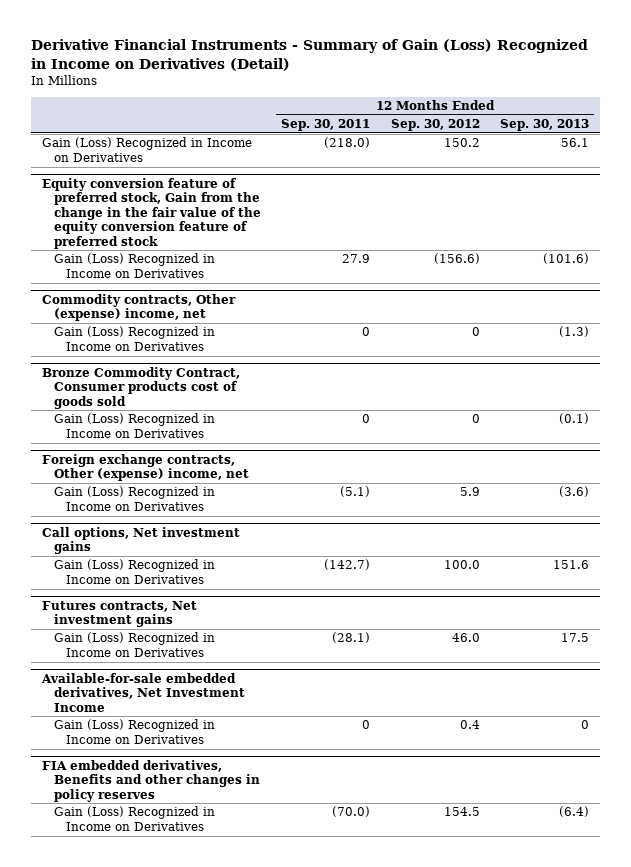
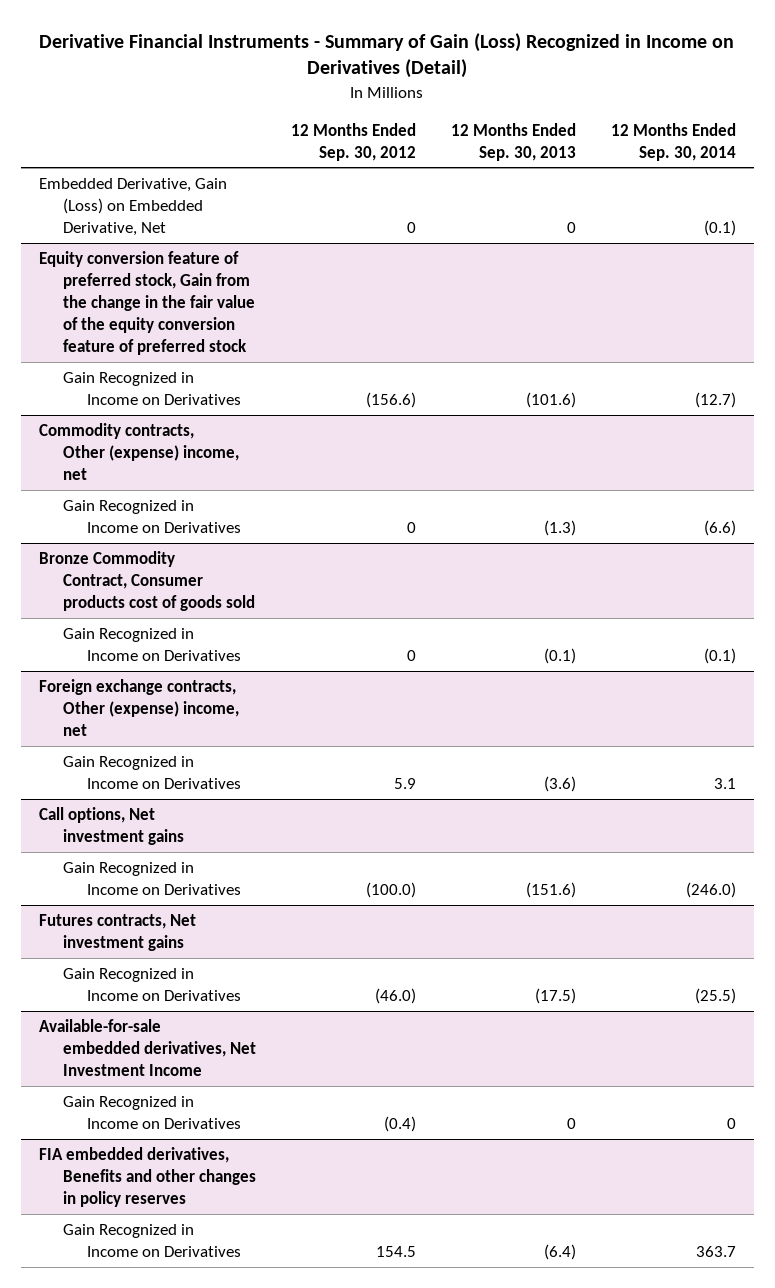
[281,119,371,132] Sep. 30, 2011 -> none
none -> [611,122,737,161] 12 Months Ended Sep. 30, 2014
[41,137,252,162] Gain (Loss) Recognized in Income on Derivatives -> none
none -> [38,177,227,236] Embedded Derivative, Gain (Loss) on Embedded Derivative, Net
[53,253,215,278] Gain (Loss) Recognized in Income on Derivatives -> [62,371,241,405] Gain Recognized in Income on Derivatives
[53,326,215,351] Gain (Loss) Recognized in Income on Derivatives -> [62,499,241,533] Gain Recognized in Income on Derivatives
[53,413,215,438] Gain (Loss) Recognized in Income on Derivatives -> [62,627,241,661] Gain Recognized in Income on Derivatives
[53,486,215,511] Gain (Loss) Recognized in Income on Derivatives -> [62,755,241,789] Gain Recognized in Income on Derivatives
[53,559,215,584] Gain (Loss) Recognized in Income on Derivatives -> [62,861,241,895] Gain Recognized in Income on Derivatives
[443,560,480,570] 100.0 -> [365,881,416,898] (100.0)
[553,560,590,570] 151.6 -> [525,881,576,898] (151.6)
[53,632,215,657] Gain (Loss) Recognized in Income on Derivatives -> [62,967,241,1001] Gain Recognized in Income on Derivatives
[451,633,480,643] 46.0 -> [374,987,416,1004] (46.0)
[561,633,590,643] 17.5 -> [534,987,576,1004] (17.5)
[53,719,215,744] Gain (Loss) Recognized in Income on Derivatives -> [62,1095,241,1129] Gain Recognized in Income on Derivatives
[459,720,480,730] 0.4 -> [383,1115,416,1132] (0.4)
[53,806,215,831] Gain (Loss) Recognized in Income on Derivatives -> [62,1223,241,1257] Gain Recognized in Income on Derivatives

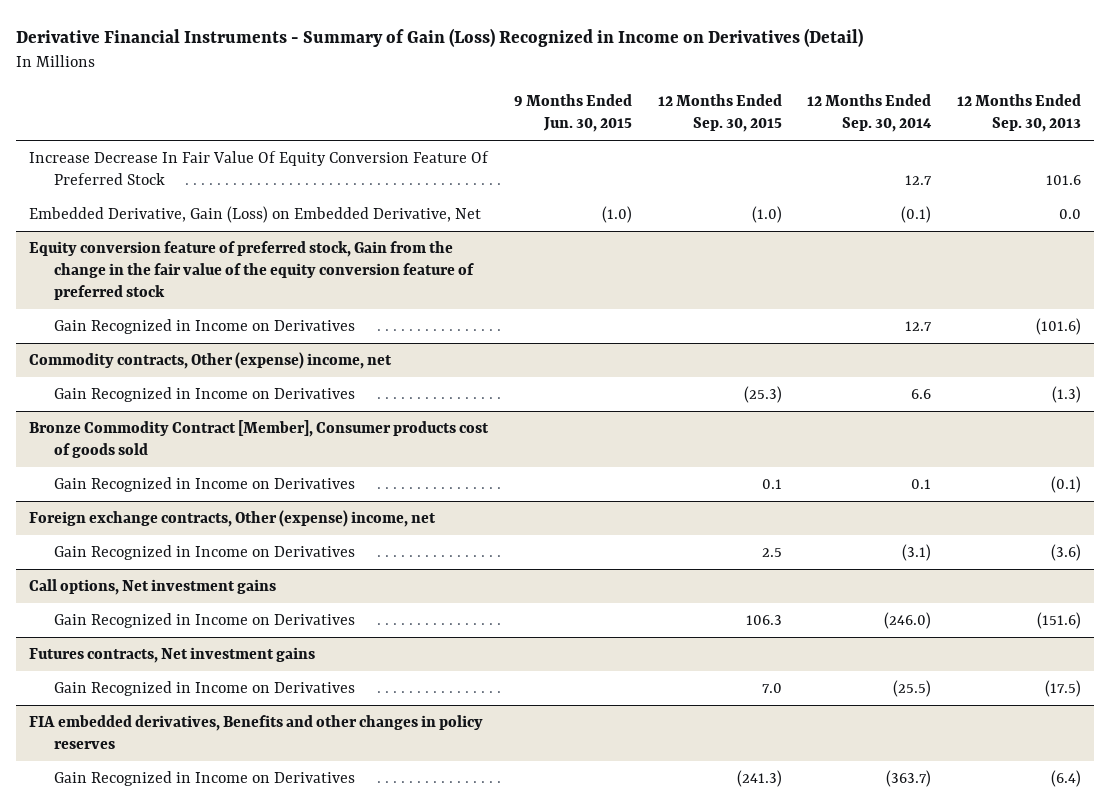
[290,122,416,161] 12 Months Ended Sep. 30, 2012 -> none
none -> [513,93,632,132] 9 Months Ended Jun. 30, 2015
none -> [657,93,782,132] 12 Months Ended Sep. 30, 2015
none -> [29,151,490,185] Increase Decrease In Fair Value Of Equity Conversion Feature Of Preferred Stock
[566,221,576,233] 0 -> [1058,209,1081,220] 0.0
[695,391,737,408] (12.7) -> [905,321,933,332] 12.7
[704,519,737,536] (6.6) -> [911,389,932,400] 6.6
[38,550,255,611] Bronze Commodity Contract, Consumer products cost of goods sold -> [29,420,490,458] Bronze Commodity Contract [Member], Consumer products cost of goods sold
[704,647,737,664] (0.1) -> [911,479,932,490] 0.1
[714,777,737,789] 3.1 -> [902,544,932,562] (3.1)
[38,1018,256,1076] Available-for-sale embedded derivatives, Net Investment Income -> none
[62,1095,241,1129] Gain Recognized in Income on Derivatives -> none
[696,1245,737,1257] 363.7 -> [886,770,932,788] (363.7)

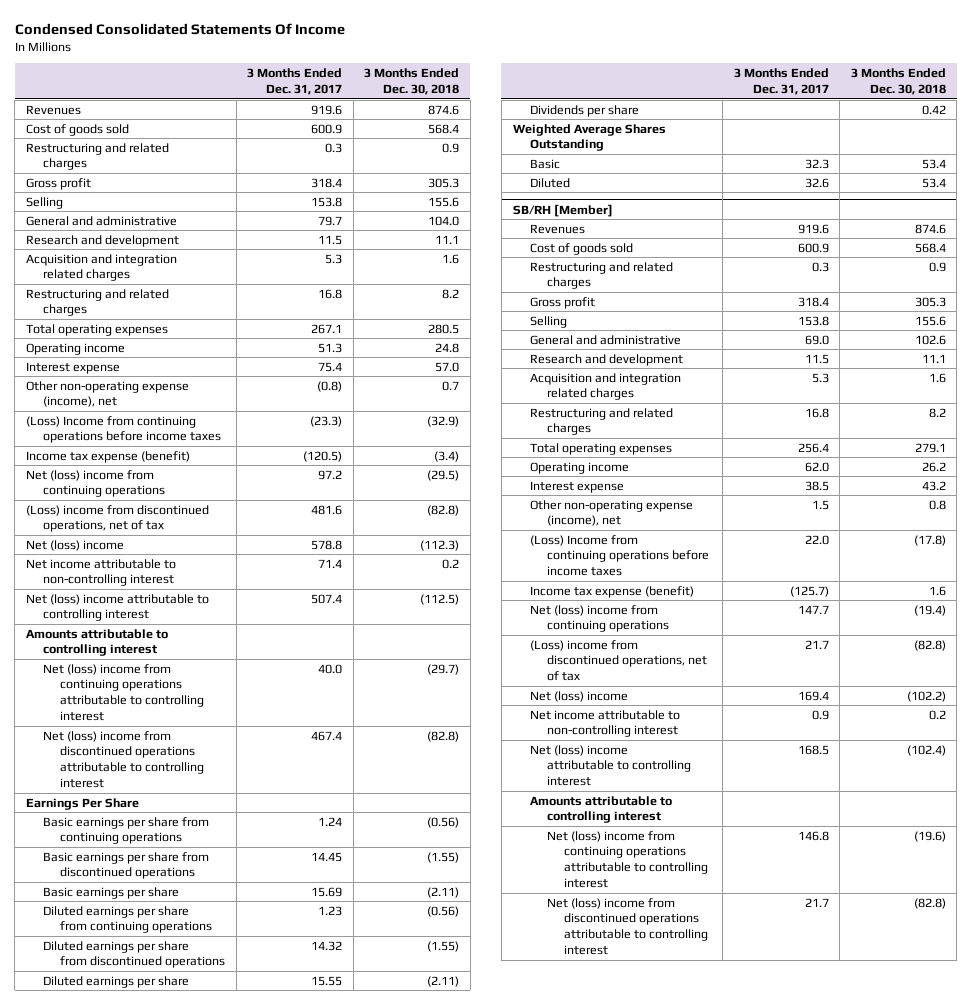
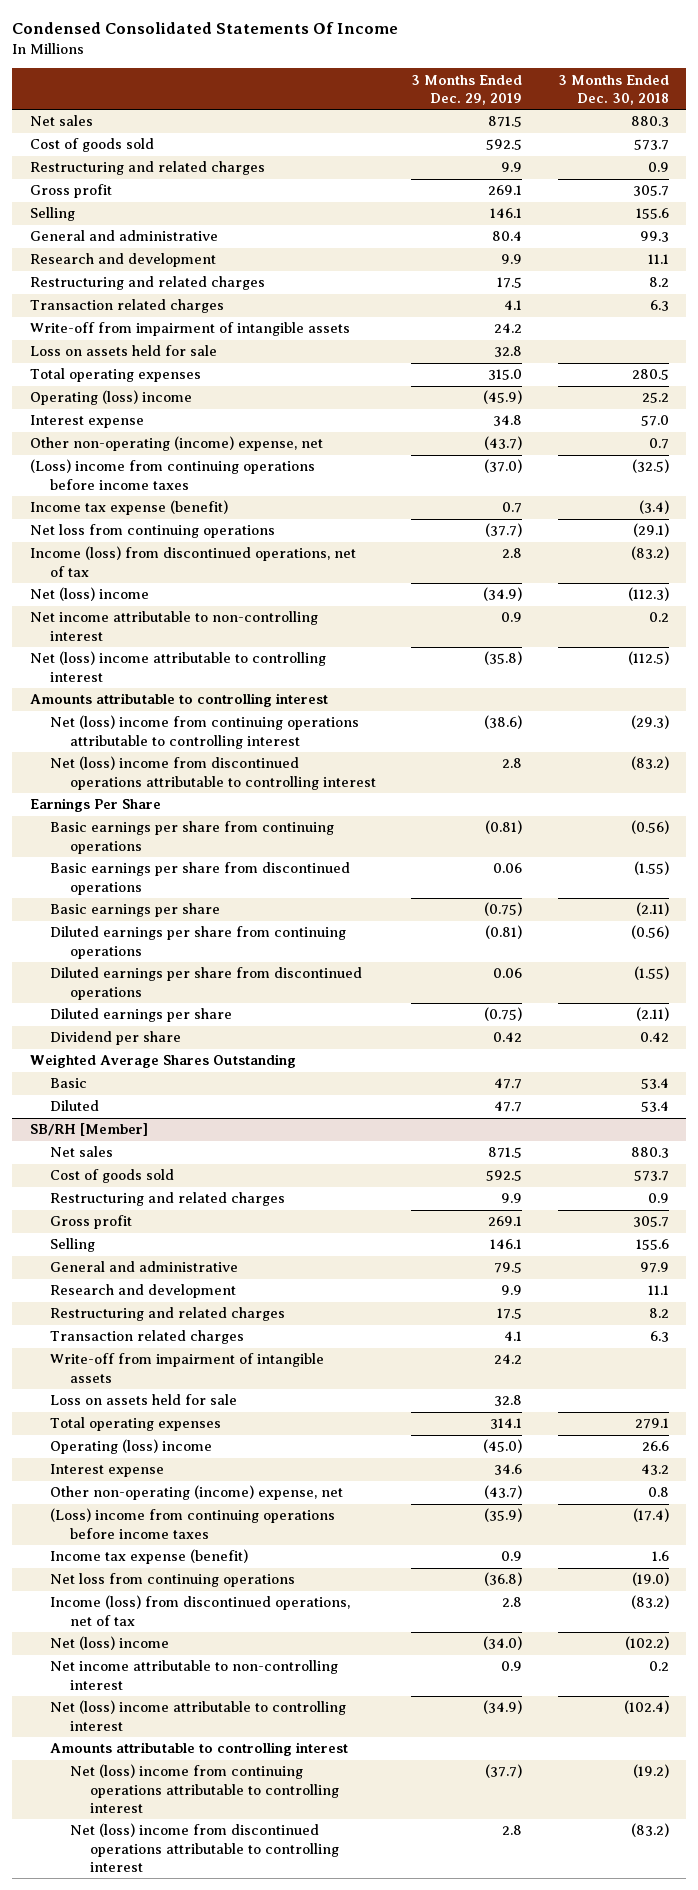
[247,68,343,95] 3 Months Ended Dec. 31, 2017 -> none
none -> [411,74,523,105] 3 Months Ended Dec. 29, 2019
[25,104,81,115] Revenues -> none
none -> [29,115,93,127] Net sales
[428,123,460,134] 568.4 -> [633,139,669,151] 573.7
[428,177,460,188] 305.3 -> [632,185,669,197] 305.7
[428,215,460,226] 104.0 -> [639,231,669,243] 99.3
[25,253,177,282] Acquisition and integration related charges -> none
none -> [29,299,224,314] Transaction related charges
none -> [29,322,350,337] Write-off from impairment of intangible assets
none -> [29,345,217,357] Loss on assets held for sale
[25,342,125,355] Operating income -> [29,390,192,406] Operating (loss) income
[435,342,460,353] 24.8 -> [641,392,669,404] 25.2
[25,380,189,408] Other non-operating expense (income), net -> [29,436,323,452] Other non-operating (income) expense, net
[25,415,222,444] (Loss) Income from continuing operations before income taxes -> [29,459,315,490] (Loss) income from continuing operations before income taxes
[427,415,460,427] (32.9) -> [631,459,669,474] (32.5)
[25,469,166,498] Net (loss) income from continuing operations -> [29,524,275,539] Net loss from continuing operations
[427,469,460,481] (29.5) -> [632,523,669,538] (29.1)
[25,504,209,533] (Loss) income from discontinued operations, net of tax -> [29,546,356,577] Income (loss) from discontinued operations, net of tax
[427,504,460,516] (82.8) -> [630,546,669,561] (83.2)
[427,663,460,675] (29.7) -> [630,715,669,730] (29.3)
[427,730,460,742] (82.8) -> [630,756,669,771] (83.2)
[529,104,639,117] Dividends per share -> [49,1031,181,1046] Dividend per share
[529,223,585,234] Revenues -> none
none -> [49,1146,113,1158] Net sales
[914,242,946,253] 568.4 -> [633,1170,669,1182] 573.7
[914,296,946,307] 305.3 -> [632,1216,669,1228] 305.7
[914,334,946,345] 102.6 -> [639,1262,669,1274] 97.9
[529,372,681,401] Acquisition and integration related charges -> none
none -> [49,1330,244,1345] Transaction related charges
none -> [49,1353,324,1383] Write-off from impairment of intangible assets
none -> [49,1394,237,1406] Loss on assets held for sale
[529,461,629,474] Operating income -> [49,1439,212,1455] Operating (loss) income
[921,461,946,472] 26.2 -> [641,1441,669,1452] 26.6
[529,499,693,527] Other non-operating expense (income), net -> [49,1485,343,1501] Other non-operating (income) expense, net
[529,534,709,577] (Loss) Income from continuing operations before income taxes -> [49,1508,335,1539] (Loss) income from continuing operations before income taxes
[913,534,946,546] (17.8) -> [632,1508,669,1523] (17.4)
[529,604,669,633] Net (loss) income from continuing operations -> [49,1573,295,1588] Net loss from continuing operations
[913,604,946,616] (19.4) -> [631,1572,669,1587] (19.0)
[529,639,707,682] (Loss) income from discontinued operations, net of tax -> [49,1595,350,1626] Income (loss) from discontinued operations, net of tax
[913,639,946,651] (82.8) -> [630,1595,669,1610] (83.2)
[913,830,946,842] (19.6) -> [632,1764,669,1779] (19.2)
[913,897,946,909] (82.8) -> [630,1823,669,1838] (83.2)

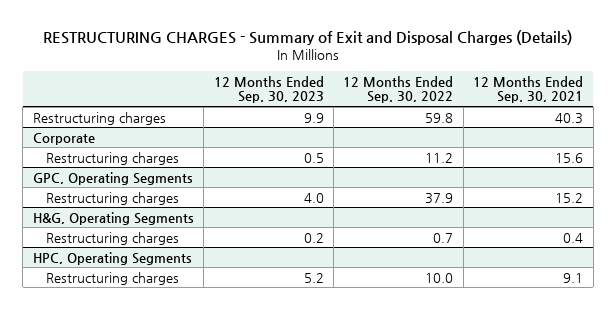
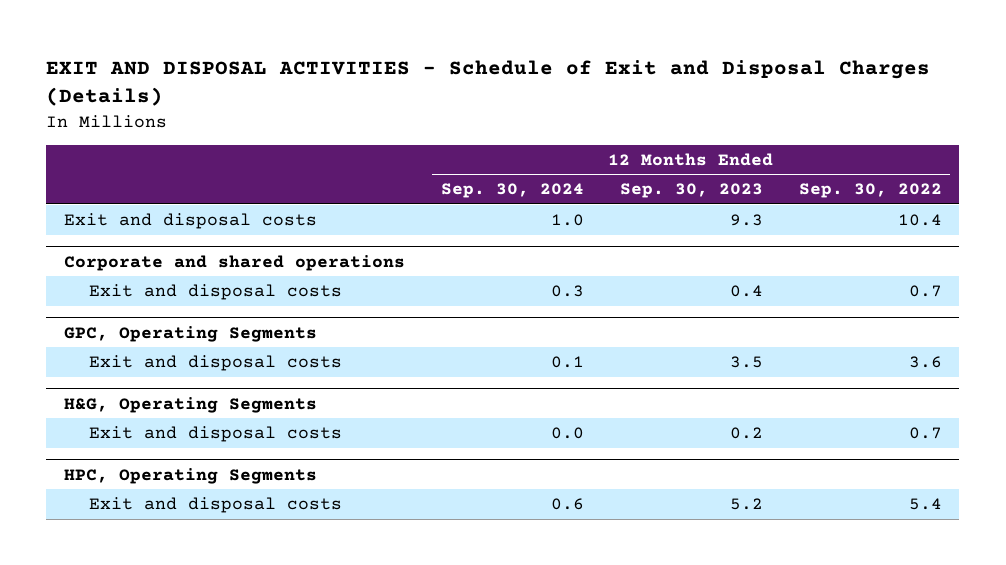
[43,30,573,46] RESTRUCTURING CHARGES - Summary of Exit and Disposal Charges (Details) -> [46,60,931,107] EXIT AND DISPOSAL ACTIVITIES - Schedule of Exit and Disposal Charges (Details)
[473,75,584,104] 12 Months Ended Sep. 30, 2021 -> none
none -> [440,183,584,199] Sep. 30, 2024
[32,111,166,125] Restructuring charges -> none
[45,151,179,165] Restructuring charges -> none
none -> [64,213,318,230] Exit and disposal costs
[32,132,95,145] Corporate -> [64,254,406,271] Corporate and shared operations
none -> [88,284,342,301] Exit and disposal costs
[45,191,179,205] Restructuring charges -> none
none -> [88,355,342,372] Exit and disposal costs
[45,231,179,245] Restructuring charges -> [88,426,342,443] Exit and disposal costs
[45,271,179,285] Restructuring charges -> none
none -> [88,497,342,514] Exit and disposal costs

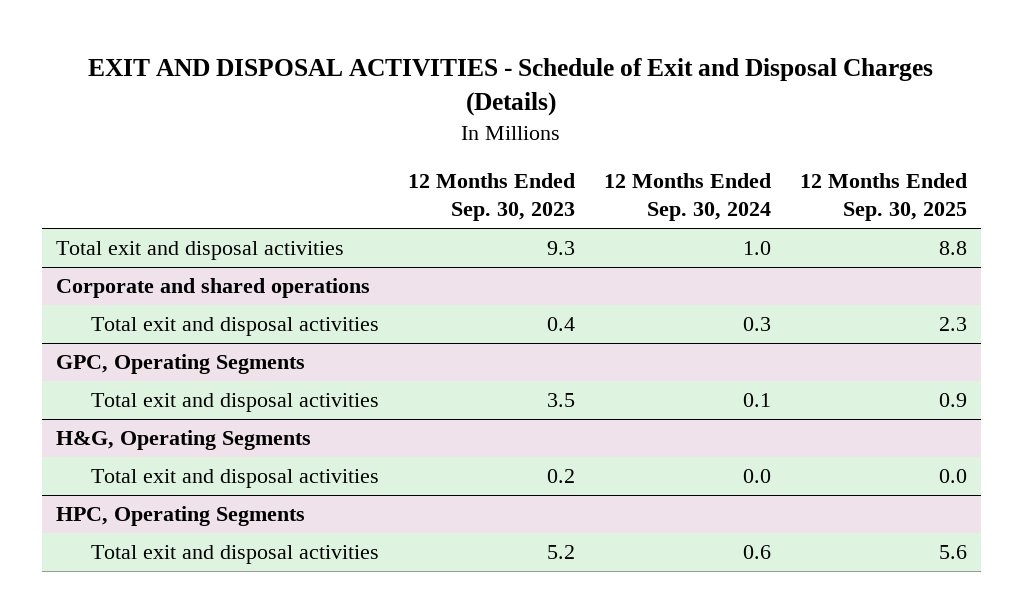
[798,183,942,199] Sep. 30, 2022 -> none
none -> [799,172,967,222] 12 Months Ended Sep. 30, 2025
[64,213,318,230] Exit and disposal costs -> [56,241,345,261] Total exit and disposal activities
[88,284,342,301] Exit and disposal costs -> [90,317,379,337] Total exit and disposal activities
[88,355,342,372] Exit and disposal costs -> [90,393,379,413] Total exit and disposal activities
[88,426,342,443] Exit and disposal costs -> [90,469,379,489] Total exit and disposal activities
[88,497,342,514] Exit and disposal costs -> [90,545,379,565] Total exit and disposal activities

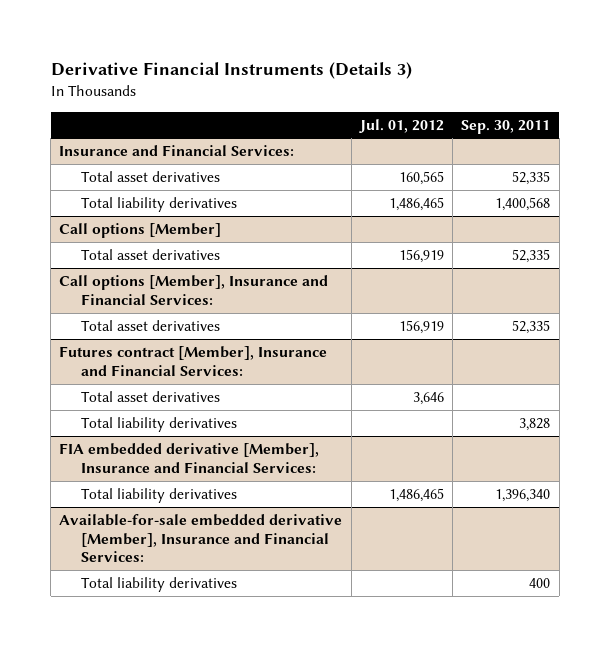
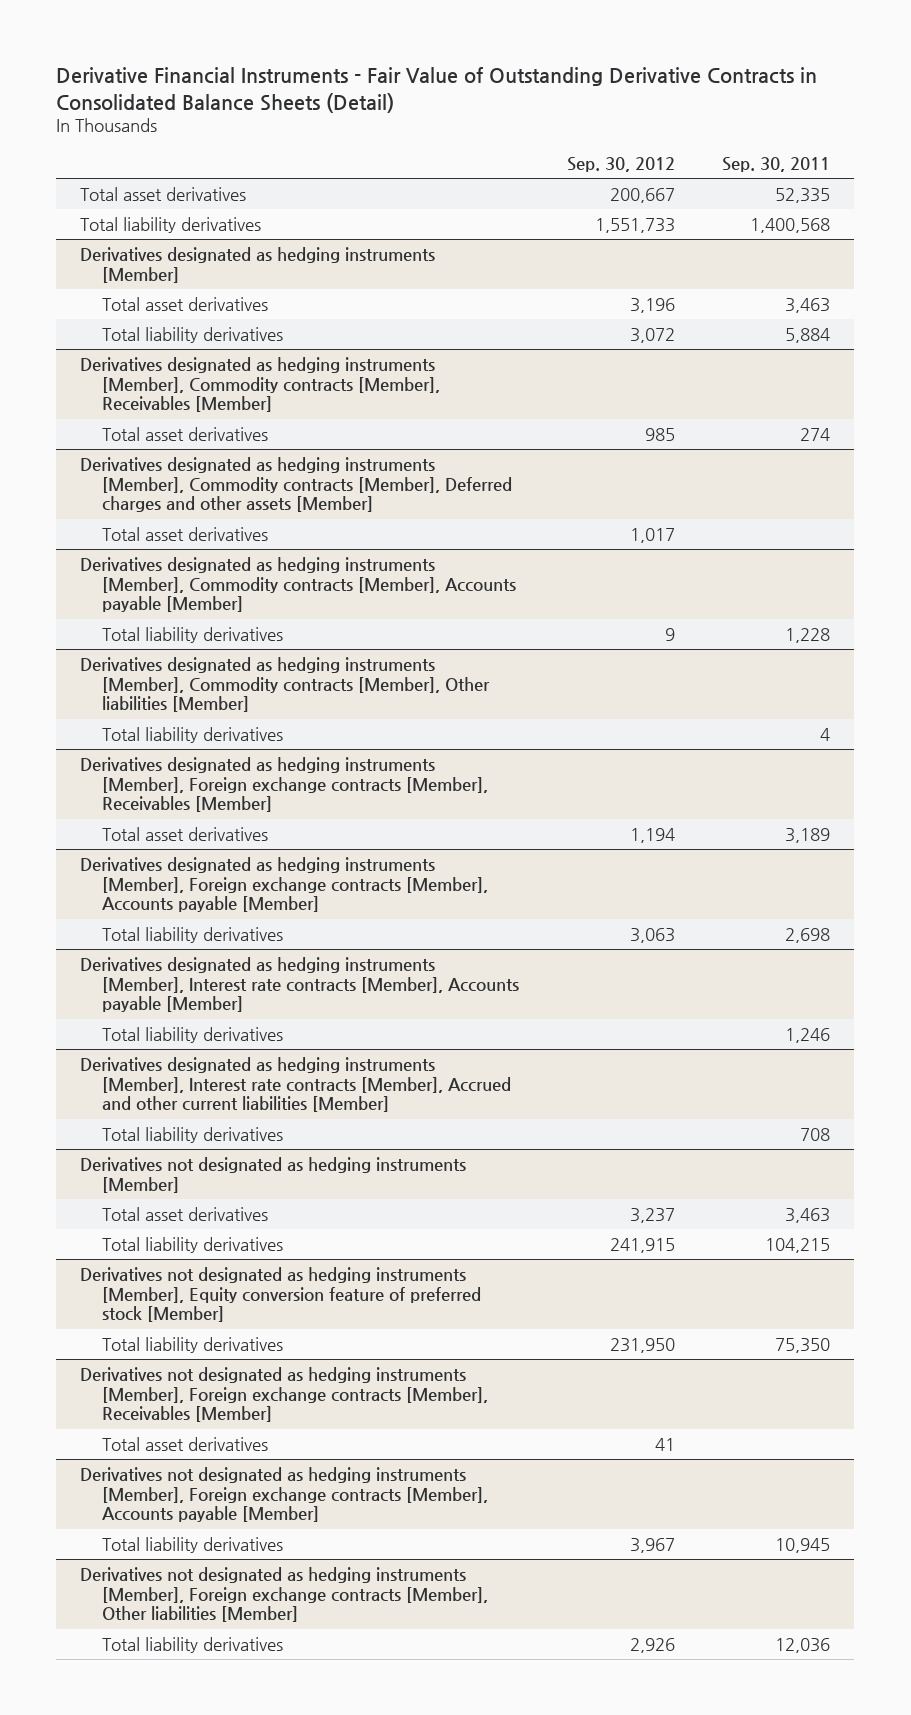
[50,61,412,79] Derivative Financial Instruments (Details 3) -> [56,67,818,113] Derivative Financial Instruments - Fair Value of Outstanding Derivative Contracts in Consolidated Balance Sheets (Detail)
[358,118,444,133] Jul. 01, 2012 -> none
none -> [566,157,675,173] Sep. 30, 2012
[59,144,295,156] Insurance and Financial Services: -> none
[59,222,222,238] Call options [Member] -> none
[59,274,329,305] Call options [Member], Insurance and Financial Services: -> none
[59,345,328,376] Futures contract [Member], Insurance and Financial Services: -> none
none -> [80,246,436,283] Derivatives designated as hedging instruments [Member]
[512,248,551,263] 52,335 -> [785,297,831,313] 3,463
none -> [101,326,283,343] Total liability derivatives
none -> [80,356,440,413] Derivatives designated as hedging instruments [Member], Commodity contracts [Member], Receivables [Member]
[512,319,551,334] 52,335 -> [800,427,831,441] 274
none -> [80,456,512,513] Derivatives designated as hedging instruments [Member], Commodity contracts [Member], Deferred charges and other assets [Member]
[59,442,320,473] FIA embedded derivative [Member], Insurance and Financial Services: -> none
[59,513,343,563] Available-for-sale embedded derivative [Member], Insurance and Financial Services: -> none
none -> [80,556,516,613] Derivatives designated as hedging instruments [Member], Commodity contracts [Member], Accounts payable [Member]
[519,417,551,431] 3,828 -> [785,627,831,643] 1,228
none -> [80,656,490,713] Derivatives designated as hedging instruments [Member], Commodity contracts [Member], Other liabilities [Member]
[495,488,551,502] 1,396,340 -> [820,727,831,741] 4
none -> [80,756,488,813] Derivatives designated as hedging instruments [Member], Foreign exchange contracts [Member], Receivables [Member]
none -> [101,826,268,841] Total asset derivatives
none -> [80,856,488,913] Derivatives designated as hedging instruments [Member], Foreign exchange contracts [Member], Accounts payable [Member]
[529,577,551,588] 400 -> [785,927,831,943] 2,698
none -> [80,956,519,1013] Derivatives designated as hedging instruments [Member], Interest rate contracts [Member], Accounts payable [Member]
none -> [101,1026,283,1043] Total liability derivatives
none -> [80,1056,511,1113] Derivatives designated as hedging instruments [Member], Interest rate contracts [Member], Accrued and other current liabilities [Member]
none -> [101,1126,283,1143] Total liability derivatives
none -> [80,1156,467,1193] Derivatives not designated as hedging instruments [Member]
none -> [101,1206,268,1221] Total asset derivatives
none -> [101,1236,283,1253] Total liability derivatives
none -> [80,1266,481,1323] Derivatives not designated as hedging instruments [Member], Equity conversion feature of preferred stock [Member]
none -> [101,1336,283,1353] Total liability derivatives
none -> [80,1366,488,1423] Derivatives not designated as hedging instruments [Member], Foreign exchange contracts [Member], Receivables [Member]
none -> [101,1436,268,1451] Total asset derivatives
none -> [80,1466,488,1523] Derivatives not designated as hedging instruments [Member], Foreign exchange contracts [Member], Accounts payable [Member]
none -> [101,1536,283,1553] Total liability derivatives
none -> [80,1566,488,1623] Derivatives not designated as hedging instruments [Member], Foreign exchange contracts [Member], Other liabilities [Member]
none -> [101,1636,283,1653] Total liability derivatives

